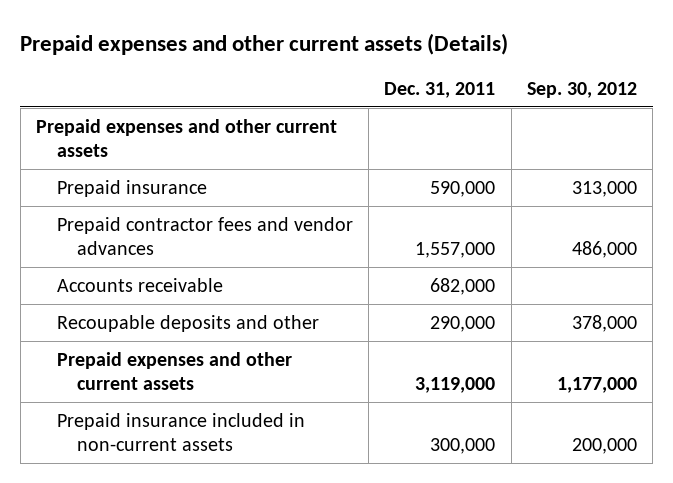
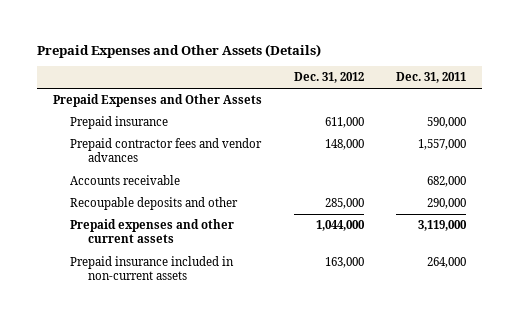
[20,32,509,55] Prepaid expenses and other current assets (Details) -> [37,43,322,58] Prepaid Expenses and Other Assets (Details)
[526,81,637,98] Sep. 30, 2012 -> none
none -> [294,72,365,84] Dec. 31, 2012
[36,118,338,158] Prepaid expenses and other current assets -> [53,94,263,108] Prepaid Expenses and Other Assets
[430,438,496,455] 300,000 -> [427,257,467,269] 264,000

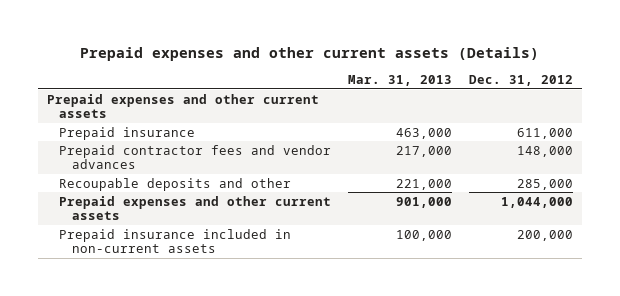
[37,43,322,58] Prepaid Expenses and Other Assets (Details) -> [80,46,540,61] Prepaid expenses and other current assets (Details)
[396,72,467,84] Dec. 31, 2011 -> none
none -> [348,74,453,86] Mar. 31, 2013
[53,94,263,108] Prepaid Expenses and Other Assets -> [46,93,319,119] Prepaid expenses and other current assets
[70,175,181,186] Accounts receivable -> none
[325,257,365,269] 163,000 -> [517,229,574,241] 200,000

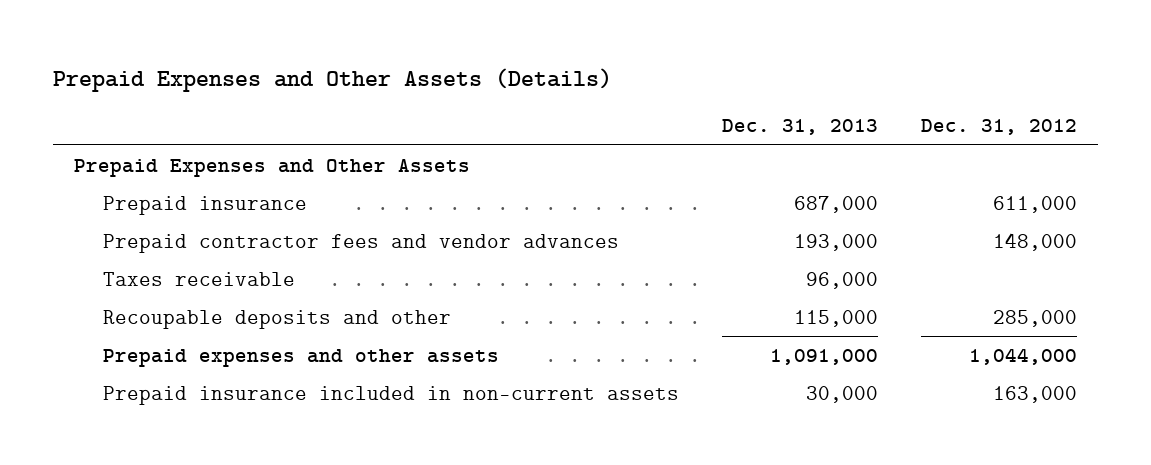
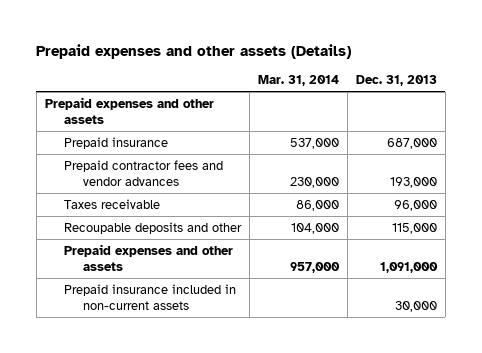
[52,67,612,92] Prepaid Expenses and Other Assets (Details) -> [36,43,352,59] Prepaid expenses and other assets (Details)
[920,119,1077,136] Dec. 31, 2012 -> none
none -> [257,74,339,86] Mar. 31, 2014
[73,158,470,177] Prepaid Expenses and Other Assets -> [44,96,214,124] Prepaid expenses and other assets

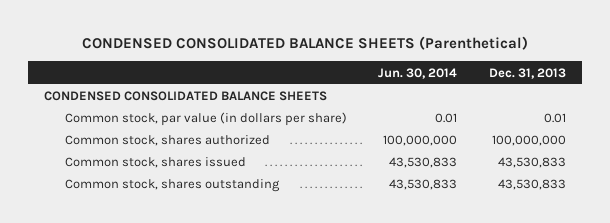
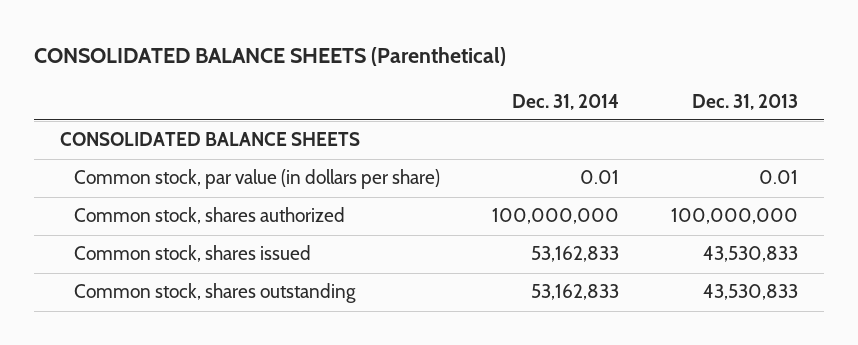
[82,36,529,51] CONDENSED CONSOLIDATED BALANCE SHEETS (Parenthetical) -> [34,47,507,67] CONSOLIDATED BALANCE SHEETS (Parenthetical)
[378,67,458,79] Jun. 30, 2014 -> none
none -> [511,93,619,110] Dec. 31, 2014
[44,91,328,102] CONDENSED CONSOLIDATED BALANCE SHEETS -> [59,132,360,147] CONSOLIDATED BALANCE SHEETS

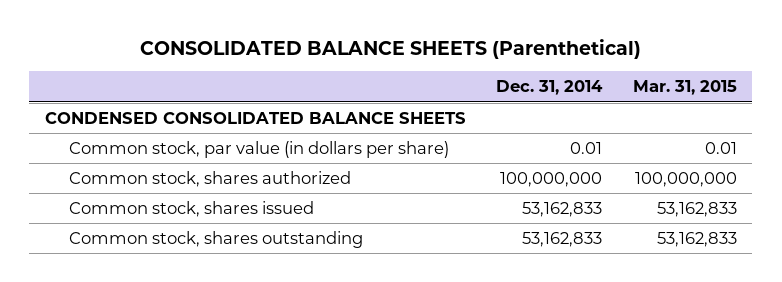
[691,93,798,110] Dec. 31, 2013 -> none
none -> [632,80,737,96] Mar. 31, 2015
[59,132,360,147] CONSOLIDATED BALANCE SHEETS -> [44,111,466,124] CONDENSED CONSOLIDATED BALANCE SHEETS

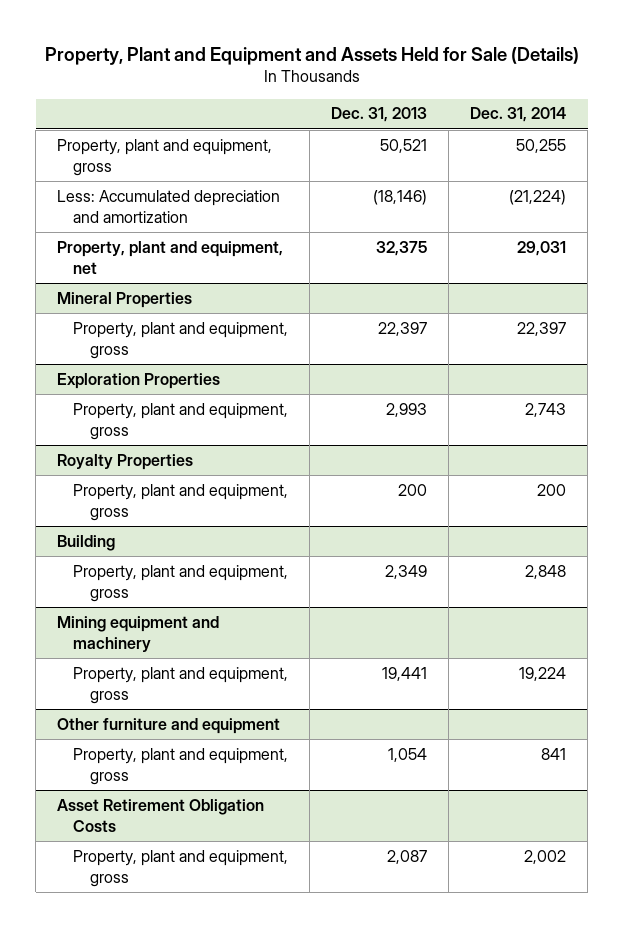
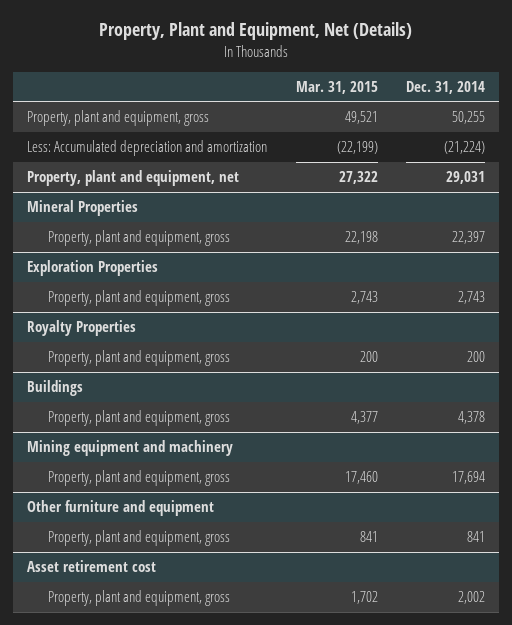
[44,46,579,65] Property, Plant and Equipment and Assets Held for Sale (Details) -> [99,22,413,41] Property, Plant and Equipment, Net (Details)
[331,107,428,123] Dec. 31, 2013 -> none
none -> [295,80,378,94] Mar. 31, 2015
[57,534,116,551] Building -> [26,380,83,397] Buildings
[525,564,567,579] 2,848 -> [458,411,486,425] 4,378
[519,666,567,681] 19,224 -> [452,471,486,485] 17,694
[57,798,265,832] Asset Retirement Obligation Costs -> [26,560,156,573] Asset retirement cost

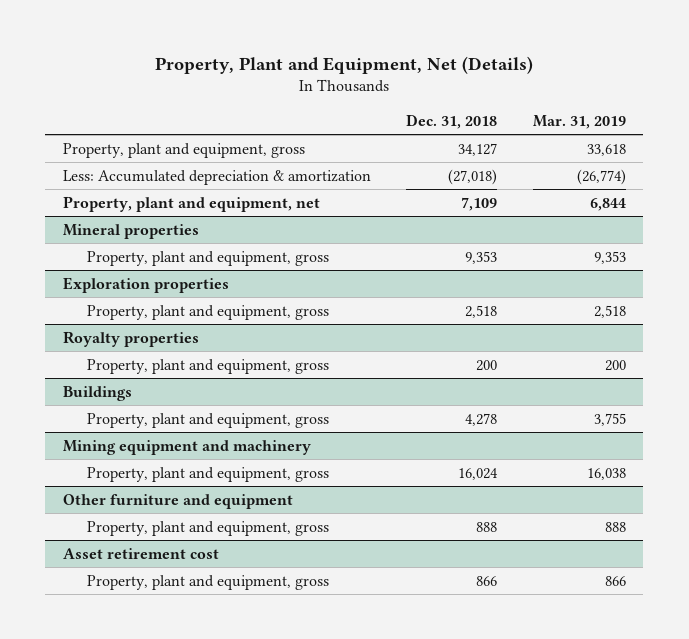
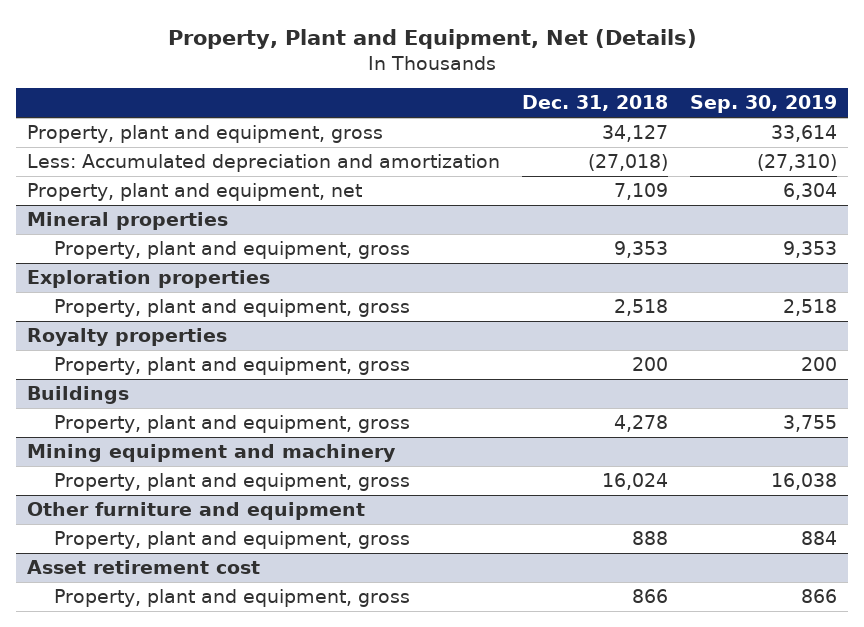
[532,115,626,130] Mar. 31, 2019 -> none
none -> [689,95,837,114] Sep. 30, 2019
[62,169,371,185] Less: Accumulated depreciation & amortization -> [27,154,501,173] Less: Accumulated depreciation and amortization

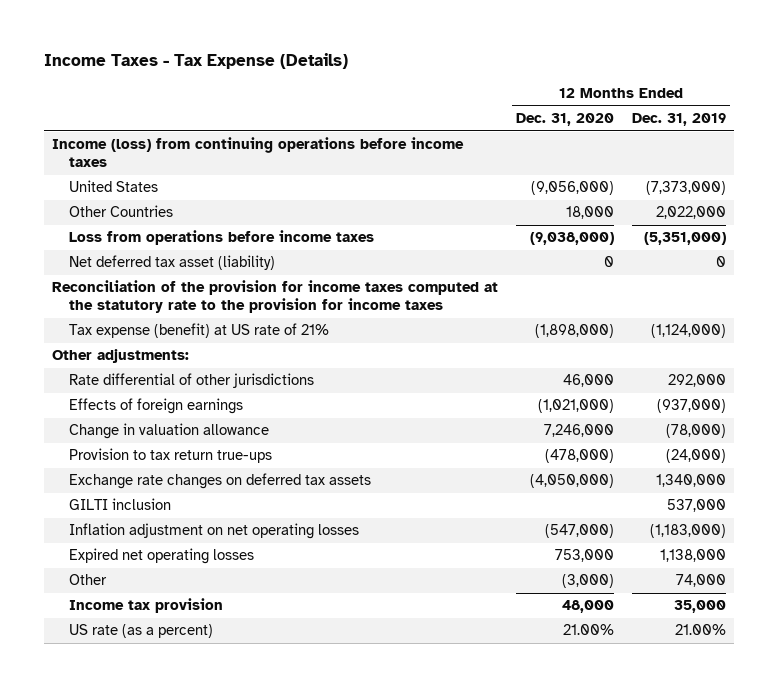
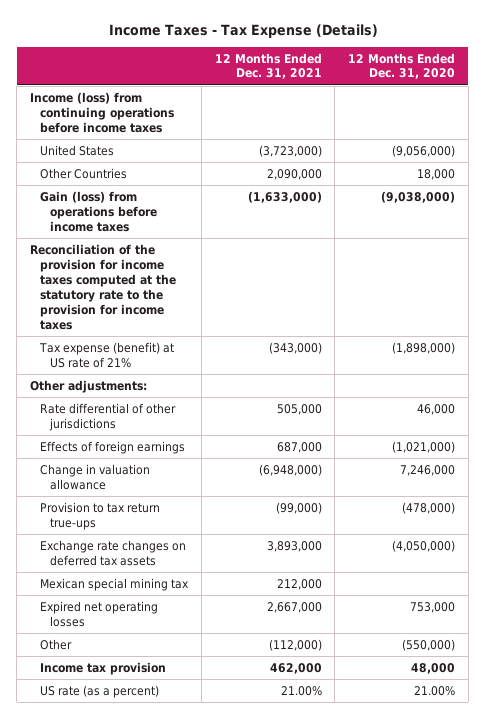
[631,113,726,127] Dec. 31, 2019 -> none
none -> [214,52,322,80] 12 Months Ended Dec. 31, 2021
[68,255,275,271] Net deferred tax asset (liability) -> none
[68,230,374,246] Loss from operations before income taxes -> [40,190,158,232] Gain (loss) from operations before income taxes
[68,498,171,511] GILTI inclusion -> none
[68,523,359,540] Inflation adjustment on net operating losses -> none
none -> [40,577,190,591] Mexican special mining tax
[562,574,615,589] (3,000) -> [401,638,455,651] (550,000)

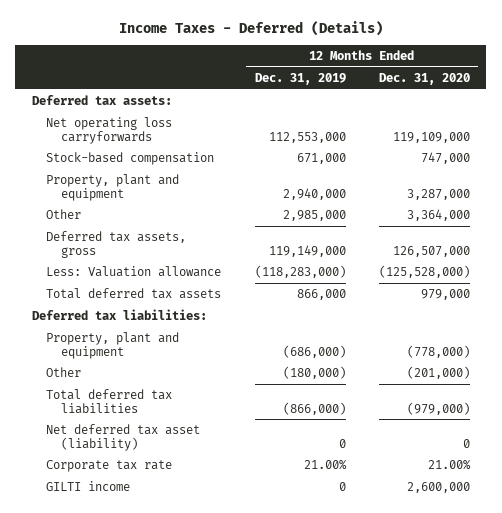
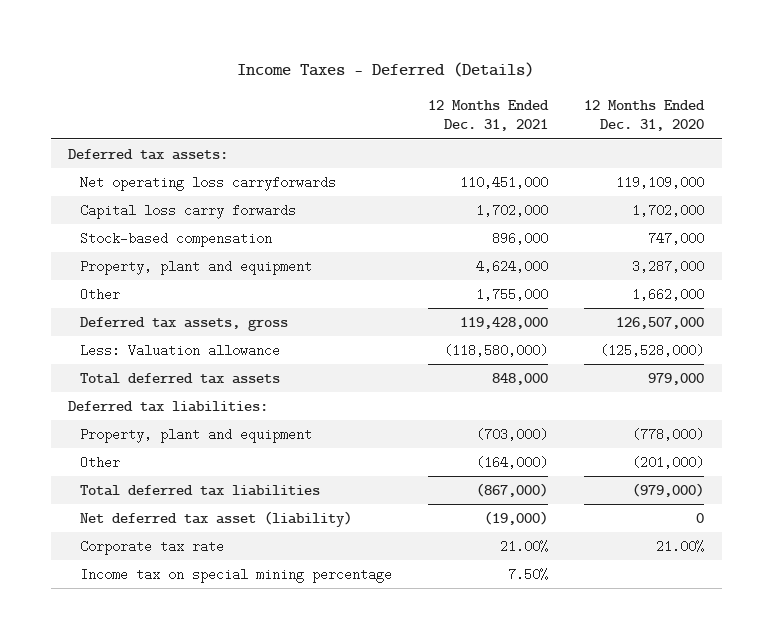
[254,72,346,85] Dec. 31, 2019 -> none
none -> [428,99,550,132] 12 Months Ended Dec. 31, 2021
none -> [80,203,297,219] Capital loss carry forwards
[406,208,470,221] 3,364,000 -> [631,287,704,301] 1,662,000
[46,480,131,491] GILTI income -> none
none -> [80,567,393,583] Income tax on special mining percentage

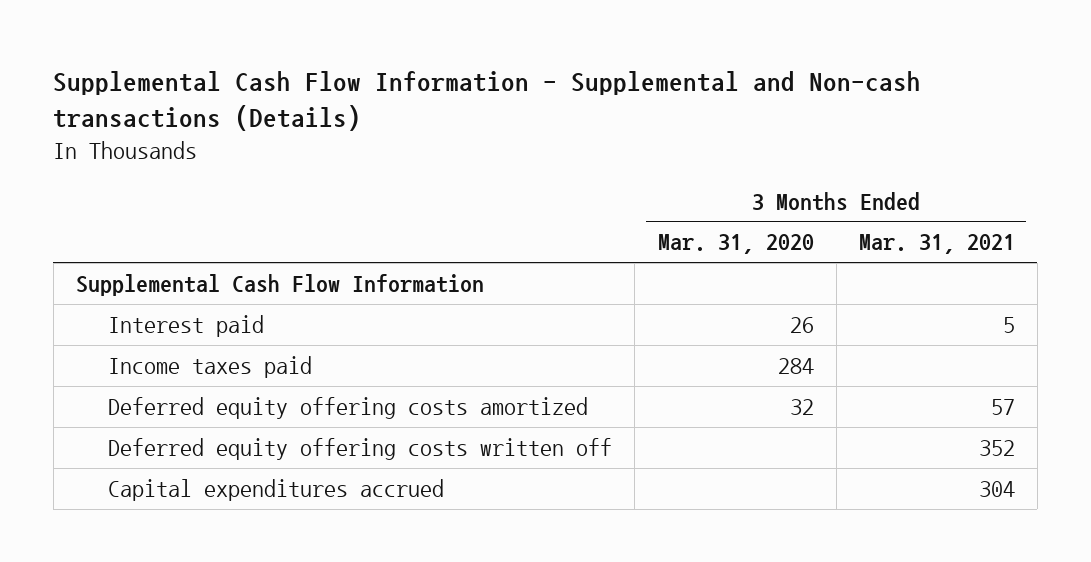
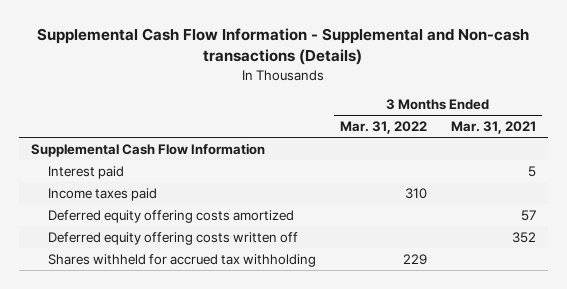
[657,234,814,255] Mar. 31, 2020 -> none
none -> [339,121,427,135] Mar. 31, 2022
[108,478,445,501] Capital expenditures accrued -> none
none -> [47,253,316,267] Shares withheld for accrued tax withholding

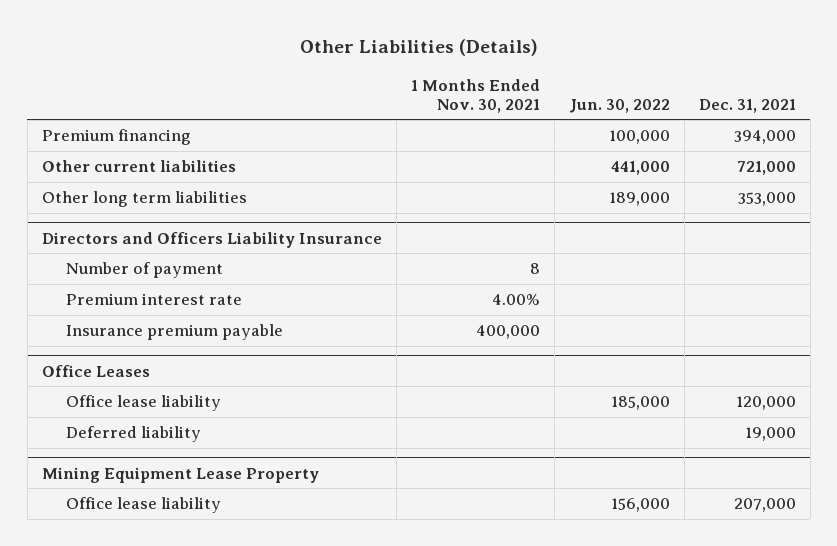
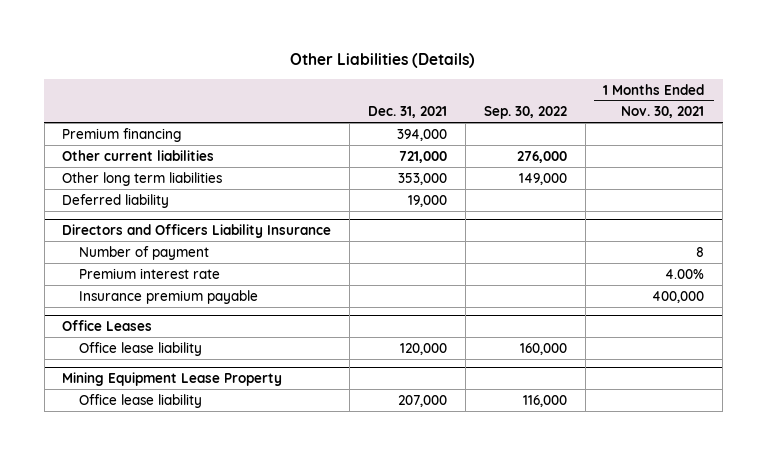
[568,98,670,113] Jun. 30, 2022 -> none
none -> [483,106,567,120] Sep. 30, 2022
none -> [62,193,170,208] Deferred liability
[65,426,201,443] Deferred liability -> none

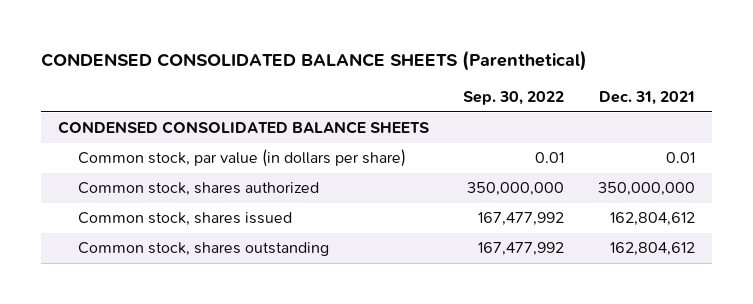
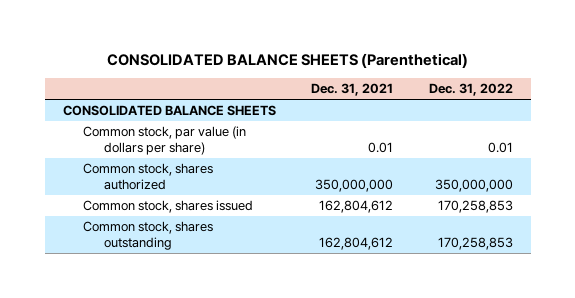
[41,49,588,71] CONDENSED CONSOLIDATED BALANCE SHEETS (Parenthetical) -> [106,53,468,69] CONSOLIDATED BALANCE SHEETS (Parenthetical)
[463,91,565,106] Sep. 30, 2022 -> none
none -> [428,83,513,97] Dec. 31, 2022
[58,121,430,135] CONDENSED CONSOLIDATED BALANCE SHEETS -> [62,105,276,117] CONSOLIDATED BALANCE SHEETS

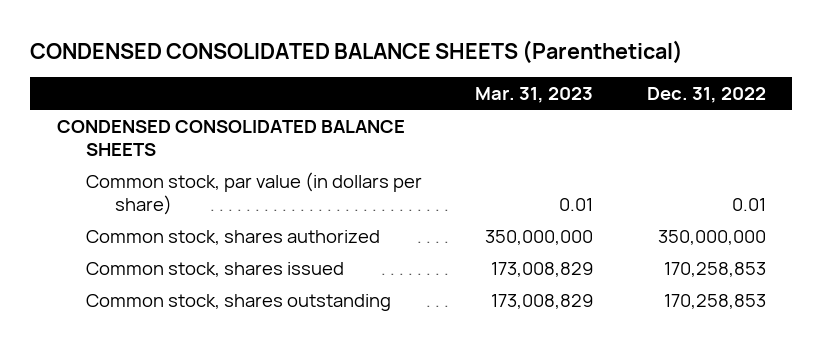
[106,53,468,69] CONSOLIDATED BALANCE SHEETS (Parenthetical) -> [30,39,684,64] CONDENSED CONSOLIDATED BALANCE SHEETS (Parenthetical)
[311,83,394,97] Dec. 31, 2021 -> none
none -> [475,87,594,104] Mar. 31, 2023
[62,105,276,117] CONSOLIDATED BALANCE SHEETS -> [56,119,405,157] CONDENSED CONSOLIDATED BALANCE SHEETS

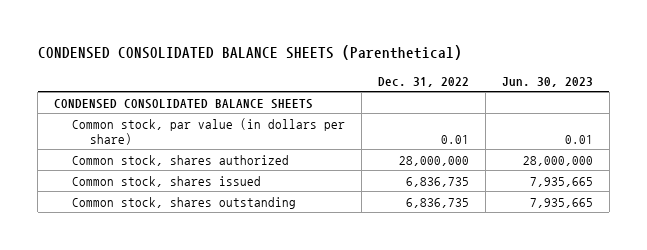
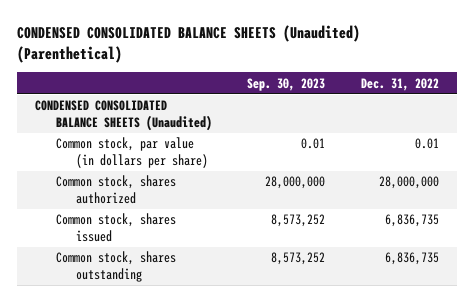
[37,45,462,61] CONDENSED CONSOLIDATED BALANCE SHEETS (Parenthetical) -> [17,25,361,63] CONDENSED CONSOLIDATED BALANCE SHEETS (Unaudited) (Parenthetical)
[501,76,593,87] Jun. 30, 2023 -> none
none -> [247,77,326,91] Sep. 30, 2023
[54,98,314,109] CONDENSED CONSOLIDATED BALANCE SHEETS -> [35,100,212,131] CONDENSED CONSOLIDATED BALANCE SHEETS (Unaudited)

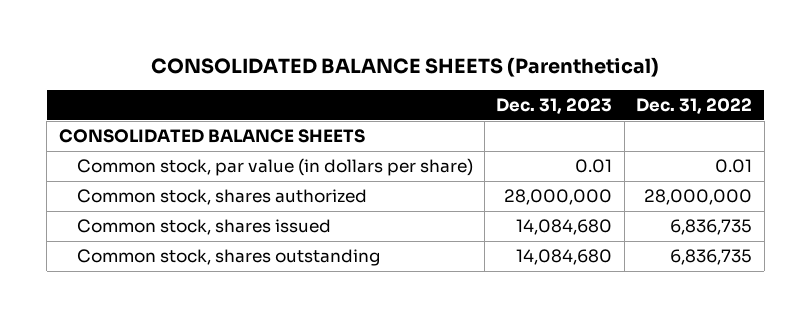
[17,25,361,63] CONDENSED CONSOLIDATED BALANCE SHEETS (Unaudited) (Parenthetical) -> [151,57,660,78] CONSOLIDATED BALANCE SHEETS (Parenthetical)
[247,77,326,91] Sep. 30, 2023 -> none
none -> [496,98,613,115] Dec. 31, 2023
[35,100,212,131] CONDENSED CONSOLIDATED BALANCE SHEETS (Unaudited) -> [58,128,365,143] CONSOLIDATED BALANCE SHEETS

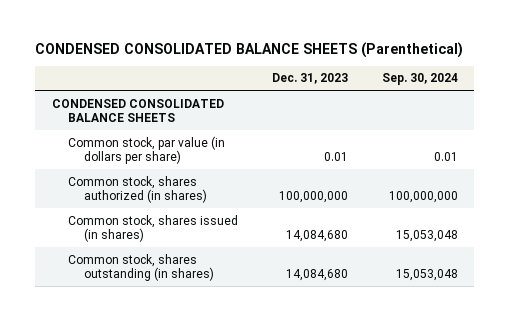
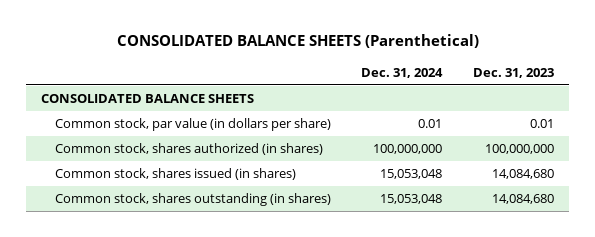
[34,41,463,58] CONDENSED CONSOLIDATED BALANCE SHEETS (Parenthetical) -> [116,34,479,49] CONSOLIDATED BALANCE SHEETS (Parenthetical)
[381,73,458,86] Sep. 30, 2024 -> none
none -> [361,67,444,78] Dec. 31, 2024
[51,98,224,123] CONDENSED CONSOLIDATED BALANCE SHEETS -> [41,94,255,104] CONSOLIDATED BALANCE SHEETS

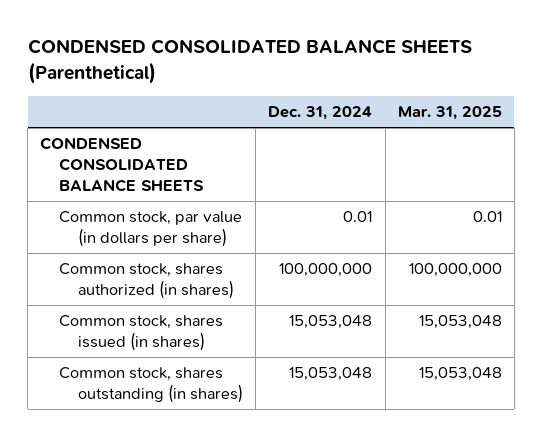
[116,34,479,49] CONSOLIDATED BALANCE SHEETS (Parenthetical) -> [27,39,472,85] CONDENSED CONSOLIDATED BALANCE SHEETS (Parenthetical)
[472,67,554,78] Dec. 31, 2023 -> none
none -> [397,105,502,120] Mar. 31, 2025
[41,94,255,104] CONSOLIDATED BALANCE SHEETS -> [40,137,205,192] CONDENSED CONSOLIDATED BALANCE SHEETS

